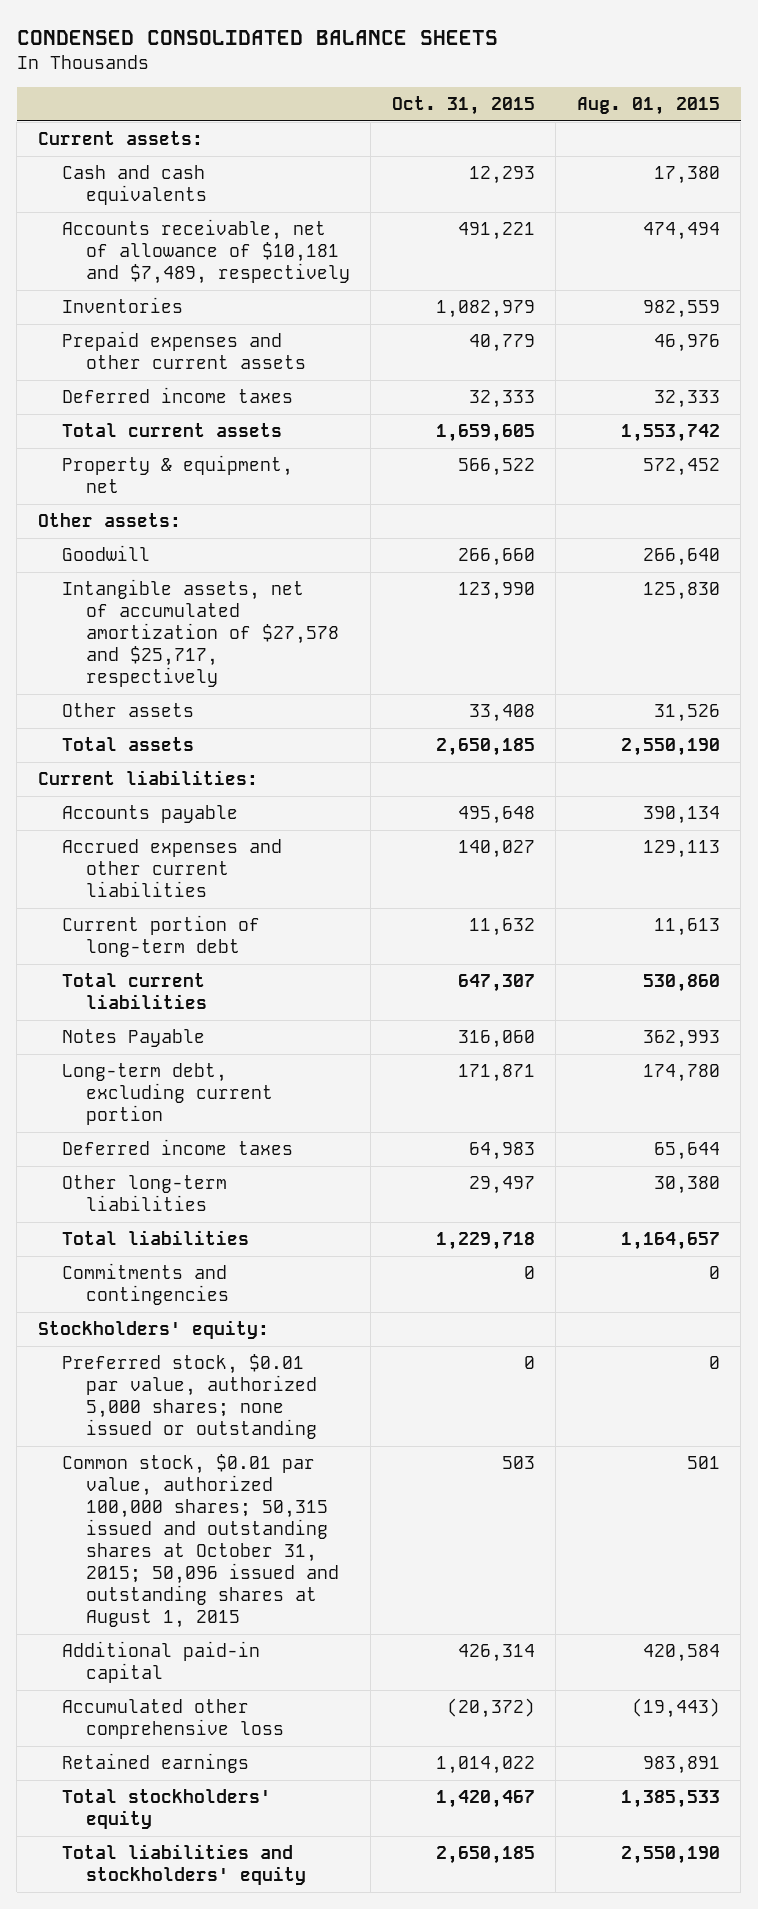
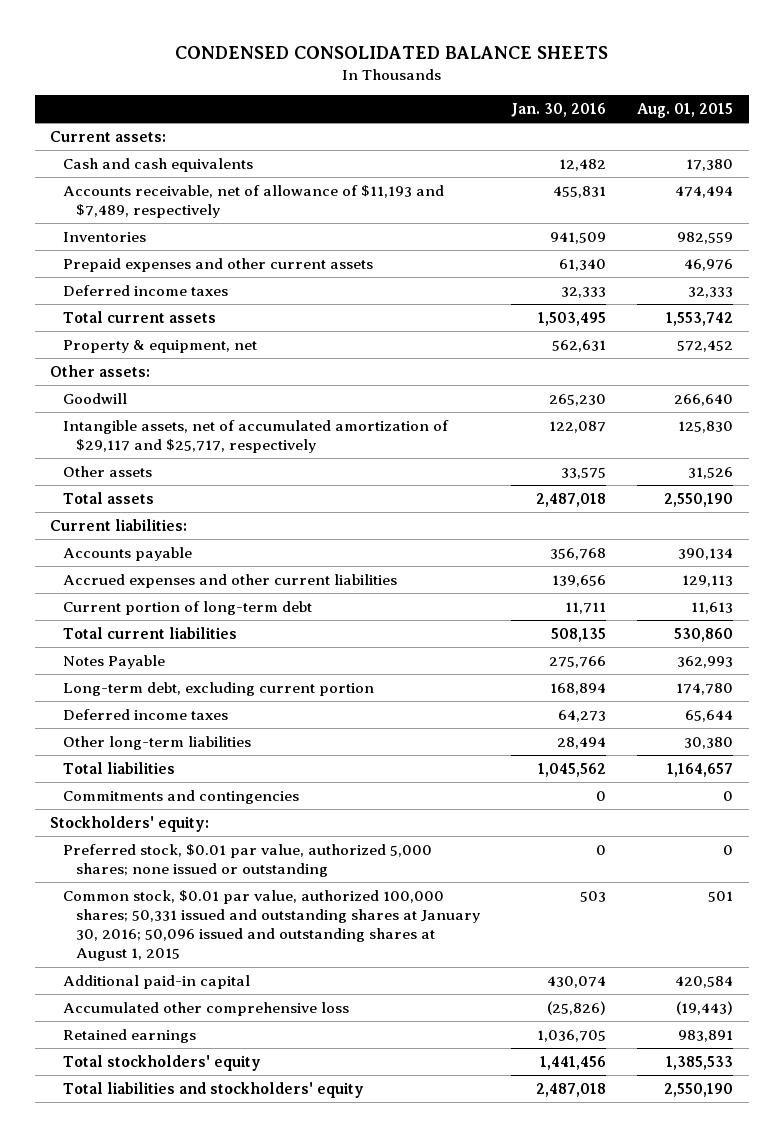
[391,96,535,116] Oct. 31, 2015 -> none
none -> [511,103,607,118] Jan. 30, 2016
[61,219,350,285] Accounts receivable, net of allowance of $10,181 and $7,489, respectively -> [63,185,445,219] Accounts receivable, net of allowance of $11,193 and $7,489, respectively
[61,579,339,688] Intangible assets, net of accumulated amortization of $27,578 and $25,717, respectively -> [63,420,450,454] Intangible assets, net of accumulated amortization of $29,117 and $25,717, respectively
[61,1454,339,1628] Common stock, $0.01 par value, authorized 100,000 shares; 50,315 issued and outstanding shares at October 31, 2015; 50,096 issued and outstanding shares at August 1, 2015 -> [63,890,481,962] Common stock, $0.01 par value, authorized 100,000 shares; 50,331 issued and outstanding shares at January 30, 2016; 50,096 issued and outstanding shares at August 1, 2015

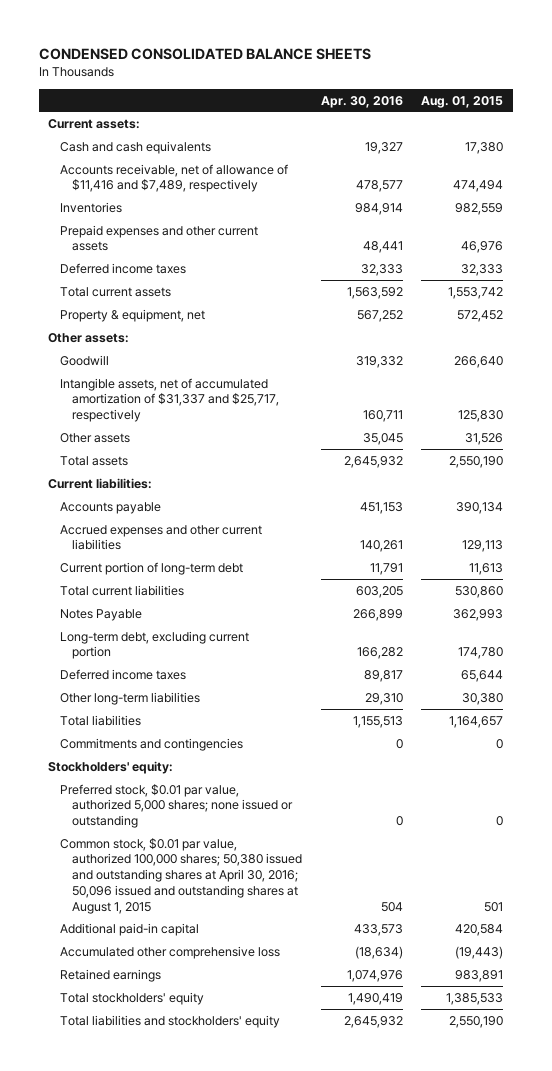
[511,103,607,118] Jan. 30, 2016 -> none
none -> [320,95,403,108] Apr. 30, 2016
[63,185,445,219] Accounts receivable, net of allowance of $11,193 and $7,489, respectively -> [60,163,289,193] Accounts receivable, net of allowance of $11,416 and $7,489, respectively
[63,420,450,454] Intangible assets, net of accumulated amortization of $29,117 and $25,717, respectively -> [60,377,280,423] Intangible assets, net of accumulated amortization of $31,337 and $25,717, respectively
[63,890,481,962] Common stock, $0.01 par value, authorized 100,000 shares; 50,331 issued and outstanding shares at January 30, 2016; 50,096 issued and outstanding shares at August 1, 2015 -> [60,837,303,914] Common stock, $0.01 par value, authorized 100,000 shares; 50,380 issued and outstanding shares at April 30, 2016; 50,096 issued and outstanding shares at August 1, 2015

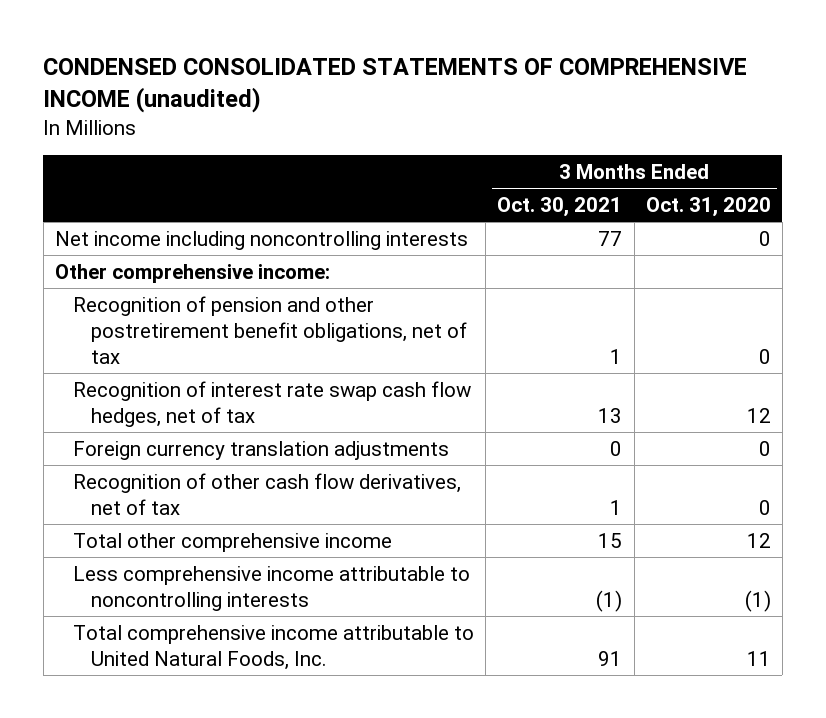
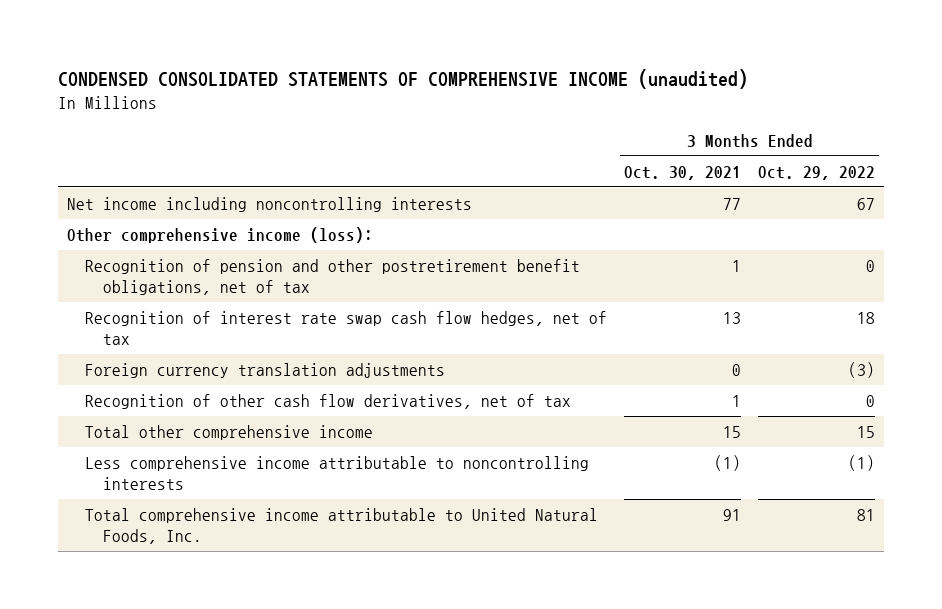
[645,197,771,218] Oct. 31, 2020 -> none
none -> [758,165,876,180] Oct. 29, 2022
[54,263,330,283] Other comprehensive income: -> [66,227,373,244] Other comprehensive income (loss):

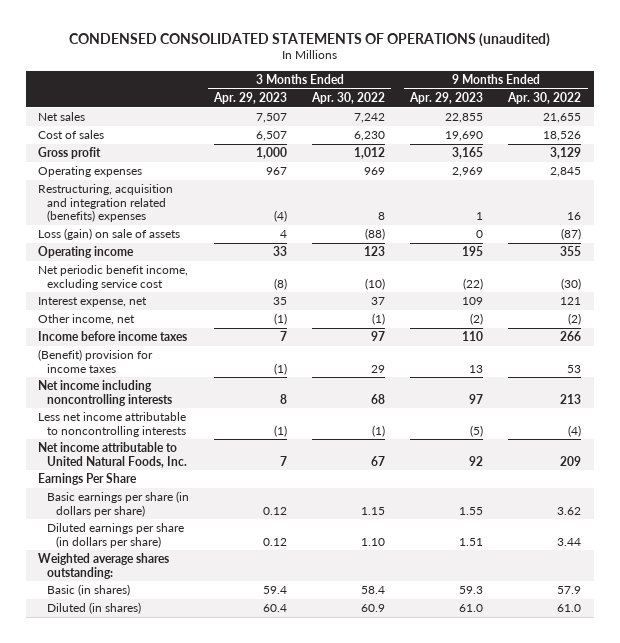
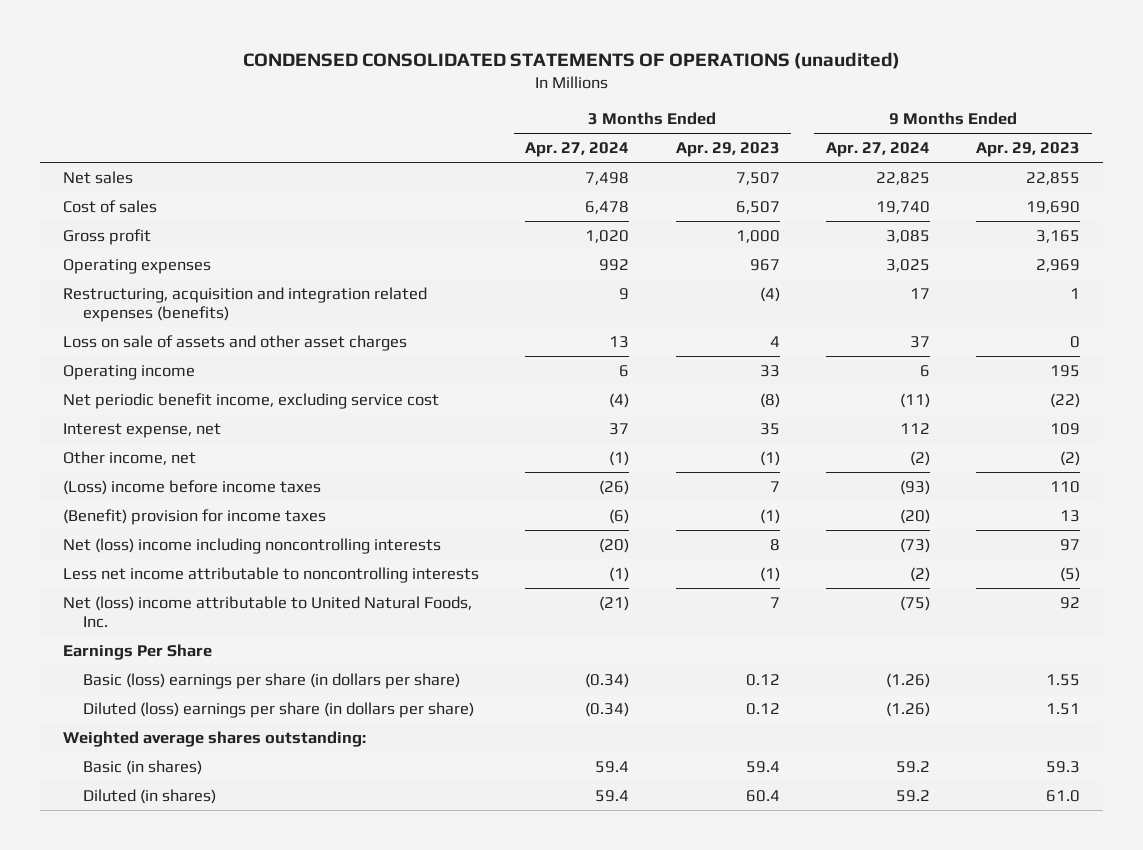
[311,91,386,104] Apr. 30, 2022 -> none
[507,91,582,104] Apr. 30, 2022 -> none
none -> [525,142,630,158] Apr. 27, 2024
none -> [825,142,930,158] Apr. 27, 2024
[38,184,174,222] Restructuring, acquisition and integration related (benefits) expenses -> [63,286,428,323] Restructuring, acquisition and integration related expenses (benefits)
[38,228,181,241] Loss (gain) on sale of assets -> [63,334,408,351] Loss on sale of assets and other asset charges
[38,331,188,342] Income before income taxes -> [63,479,322,495] (Loss) income before income taxes
[38,380,172,406] Net income including noncontrolling interests -> [63,537,442,554] Net (loss) income including noncontrolling interests
[38,442,187,468] Net income attributable to United Natural Foods, Inc. -> [63,595,473,629] Net (loss) income attributable to United Natural Foods, Inc.
[46,491,189,517] Basic earnings per share (in dollars per share) -> [83,672,461,689] Basic (loss) earnings per share (in dollars per share)
[46,523,184,548] Diluted earnings per share (in dollars per share) -> [83,701,475,718] Diluted (loss) earnings per share (in dollars per share)

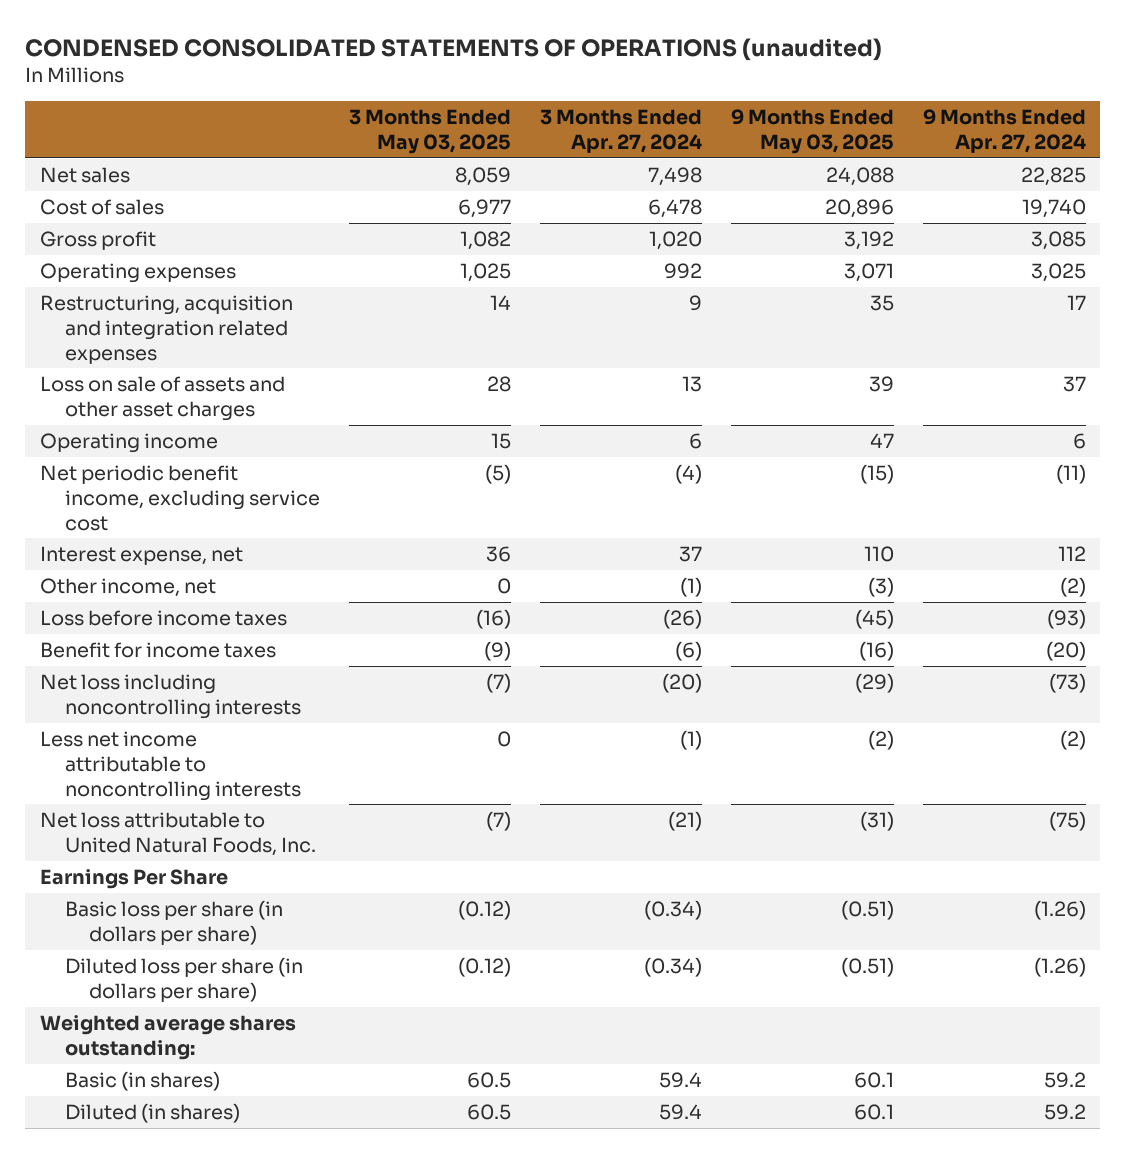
[675,142,780,158] Apr. 29, 2023 -> none
[976,142,1081,158] Apr. 29, 2023 -> none
none -> [348,109,511,155] 3 Months Ended May 03, 2025
none -> [730,109,894,155] 9 Months Ended May 03, 2025
[63,286,428,323] Restructuring, acquisition and integration related expenses (benefits) -> [39,294,293,364] Restructuring, acquisition and integration related expenses
[63,479,322,495] (Loss) income before income taxes -> [39,609,287,626] Loss before income taxes
[63,508,327,525] (Benefit) provision for income taxes -> [39,641,276,658] Benefit for income taxes
[63,537,442,554] Net (loss) income including noncontrolling interests -> [39,673,301,719] Net loss including noncontrolling interests
[63,595,473,629] Net (loss) income attributable to United Natural Foods, Inc. -> [39,811,316,856] Net loss attributable to United Natural Foods, Inc.
[83,672,461,689] Basic (loss) earnings per share (in dollars per share) -> [64,899,283,945] Basic loss per share (in dollars per share)
[83,701,475,718] Diluted (loss) earnings per share (in dollars per share) -> [64,956,303,1002] Diluted loss per share (in dollars per share)

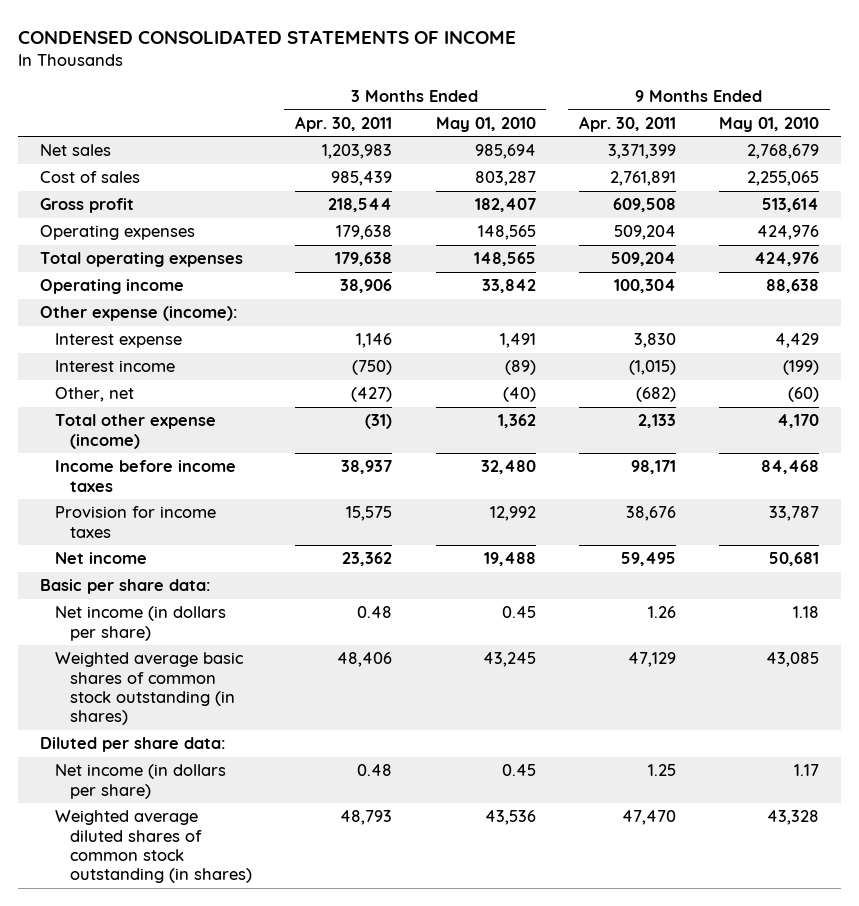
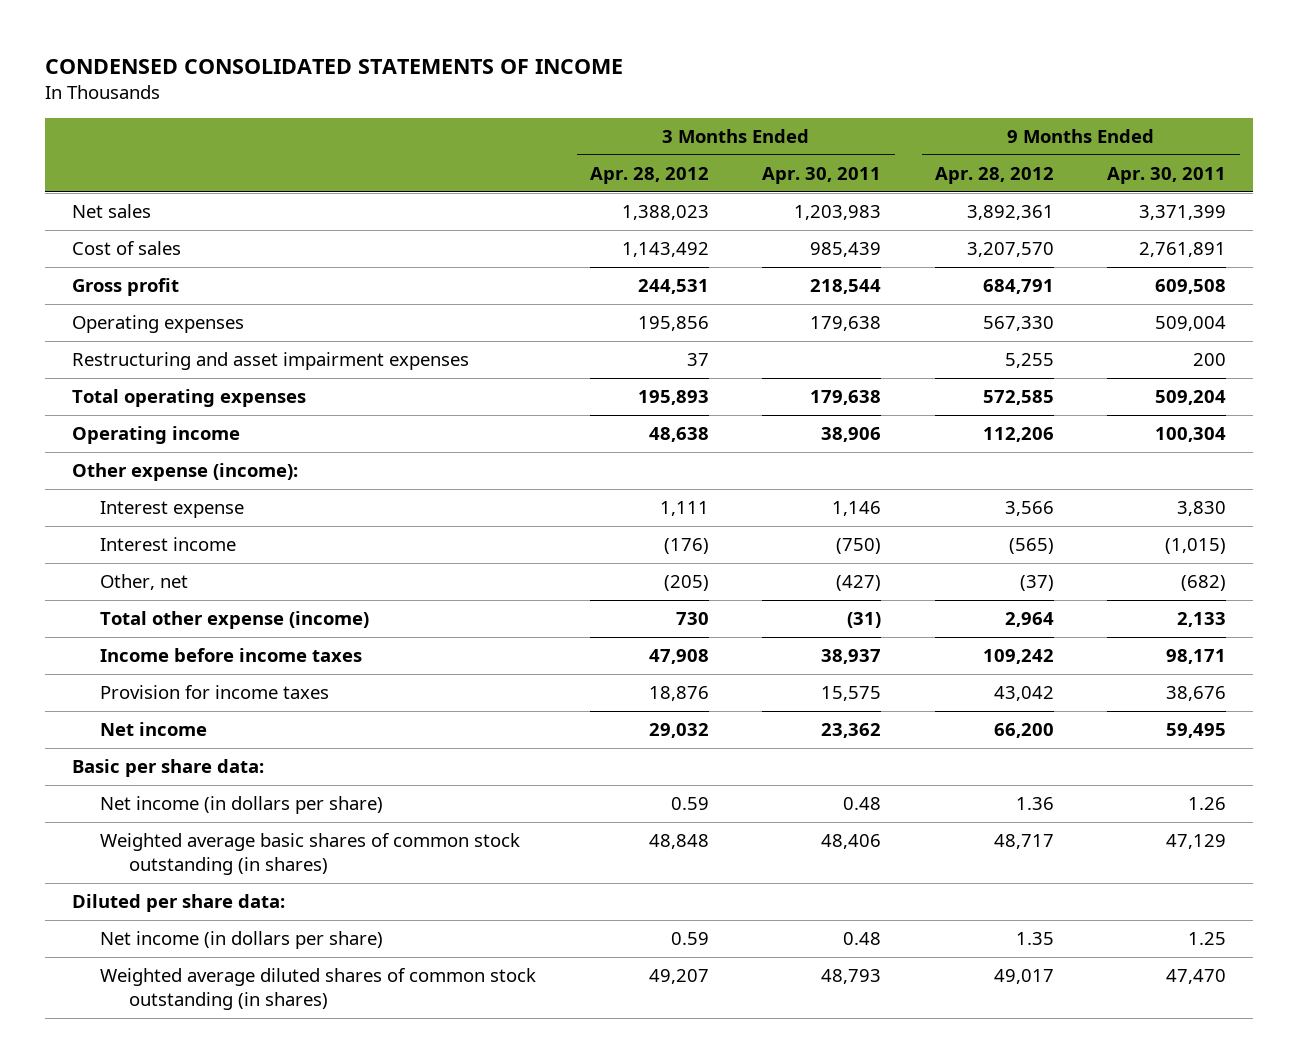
[435,116,536,132] May 01, 2010 -> none
[719,116,820,132] May 01, 2010 -> none
none -> [589,166,709,184] Apr. 28, 2012
none -> [934,166,1054,184] Apr. 28, 2012
[613,225,676,241] 509,204 -> [1155,316,1227,332] 509,004
none -> [71,352,469,371] Restructuring and asset impairment expenses

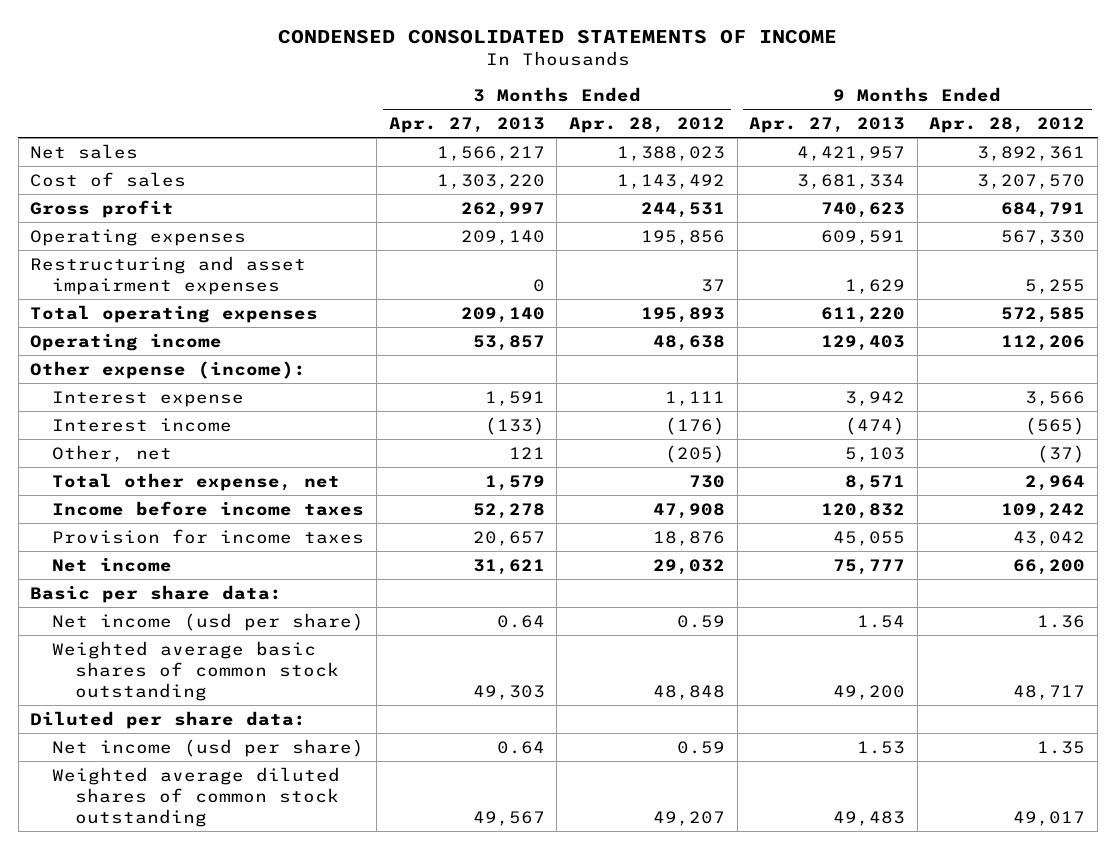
[762,166,882,184] Apr. 30, 2011 -> none
[1107,166,1227,184] Apr. 30, 2011 -> none
none -> [388,117,545,134] Apr. 27, 2013
none -> [749,117,906,134] Apr. 27, 2013
[100,611,370,630] Total other expense (income) -> [52,472,341,491] Total other expense, net
[100,796,384,815] Net income (in dollars per share) -> [52,612,365,631] Net income (usd per share)
[100,833,521,875] Weighted average basic shares of common stock outstanding (in shares) -> [52,640,339,701] Weighted average basic shares of common stock outstanding
[100,931,384,950] Net income (in dollars per share) -> [52,738,365,757] Net income (usd per share)
[100,968,537,1010] Weighted average diluted shares of common stock outstanding (in shares) -> [52,766,341,827] Weighted average diluted shares of common stock outstanding

